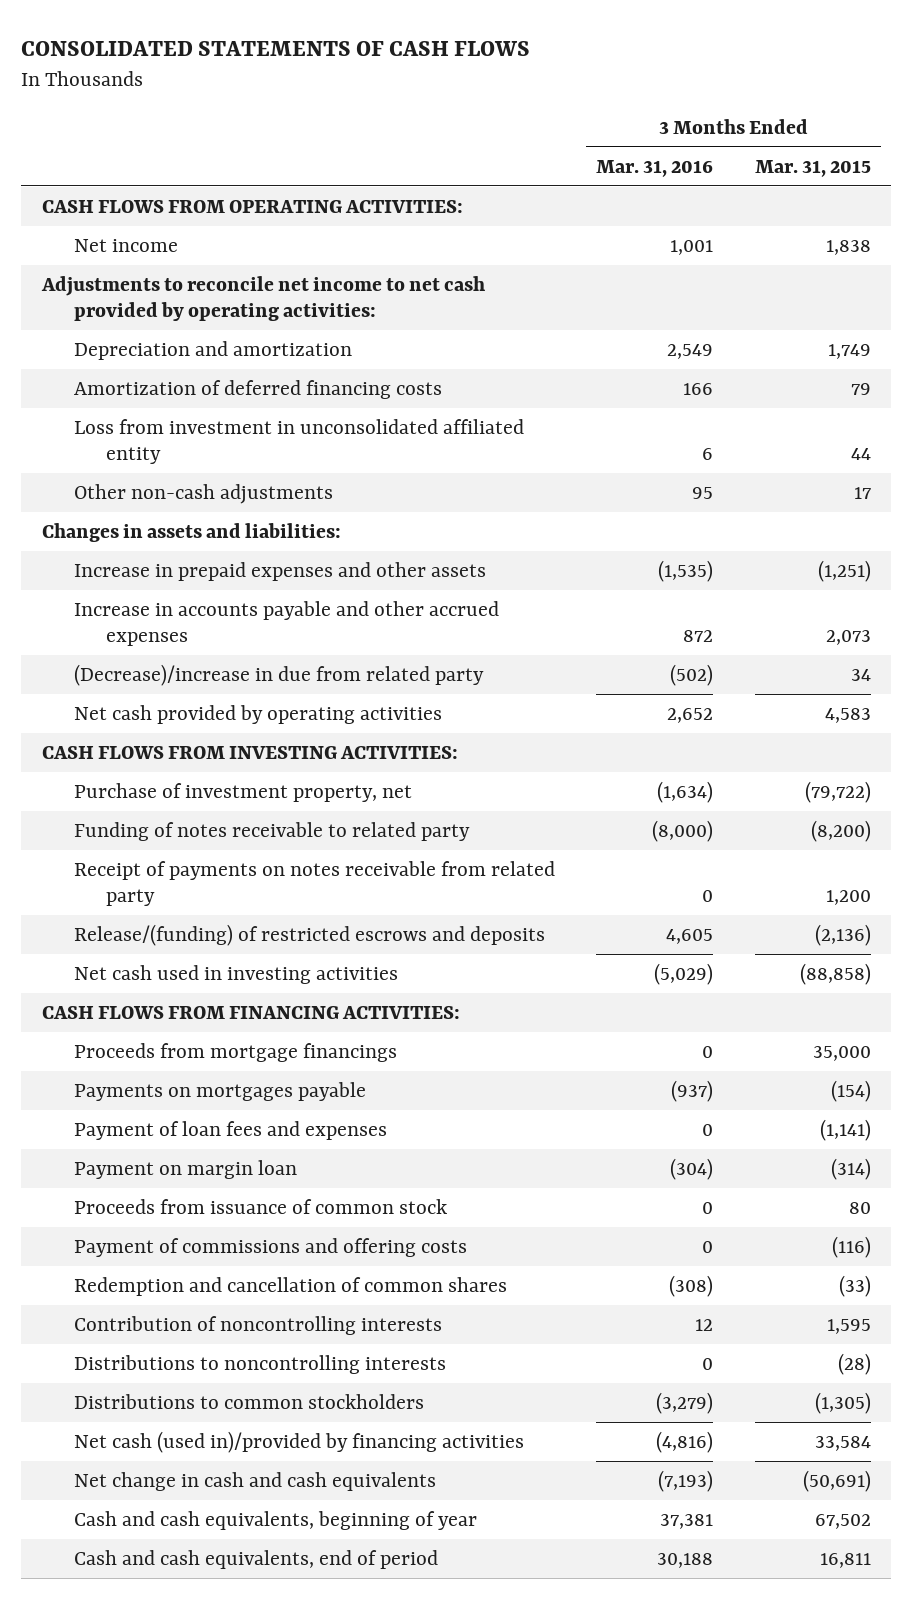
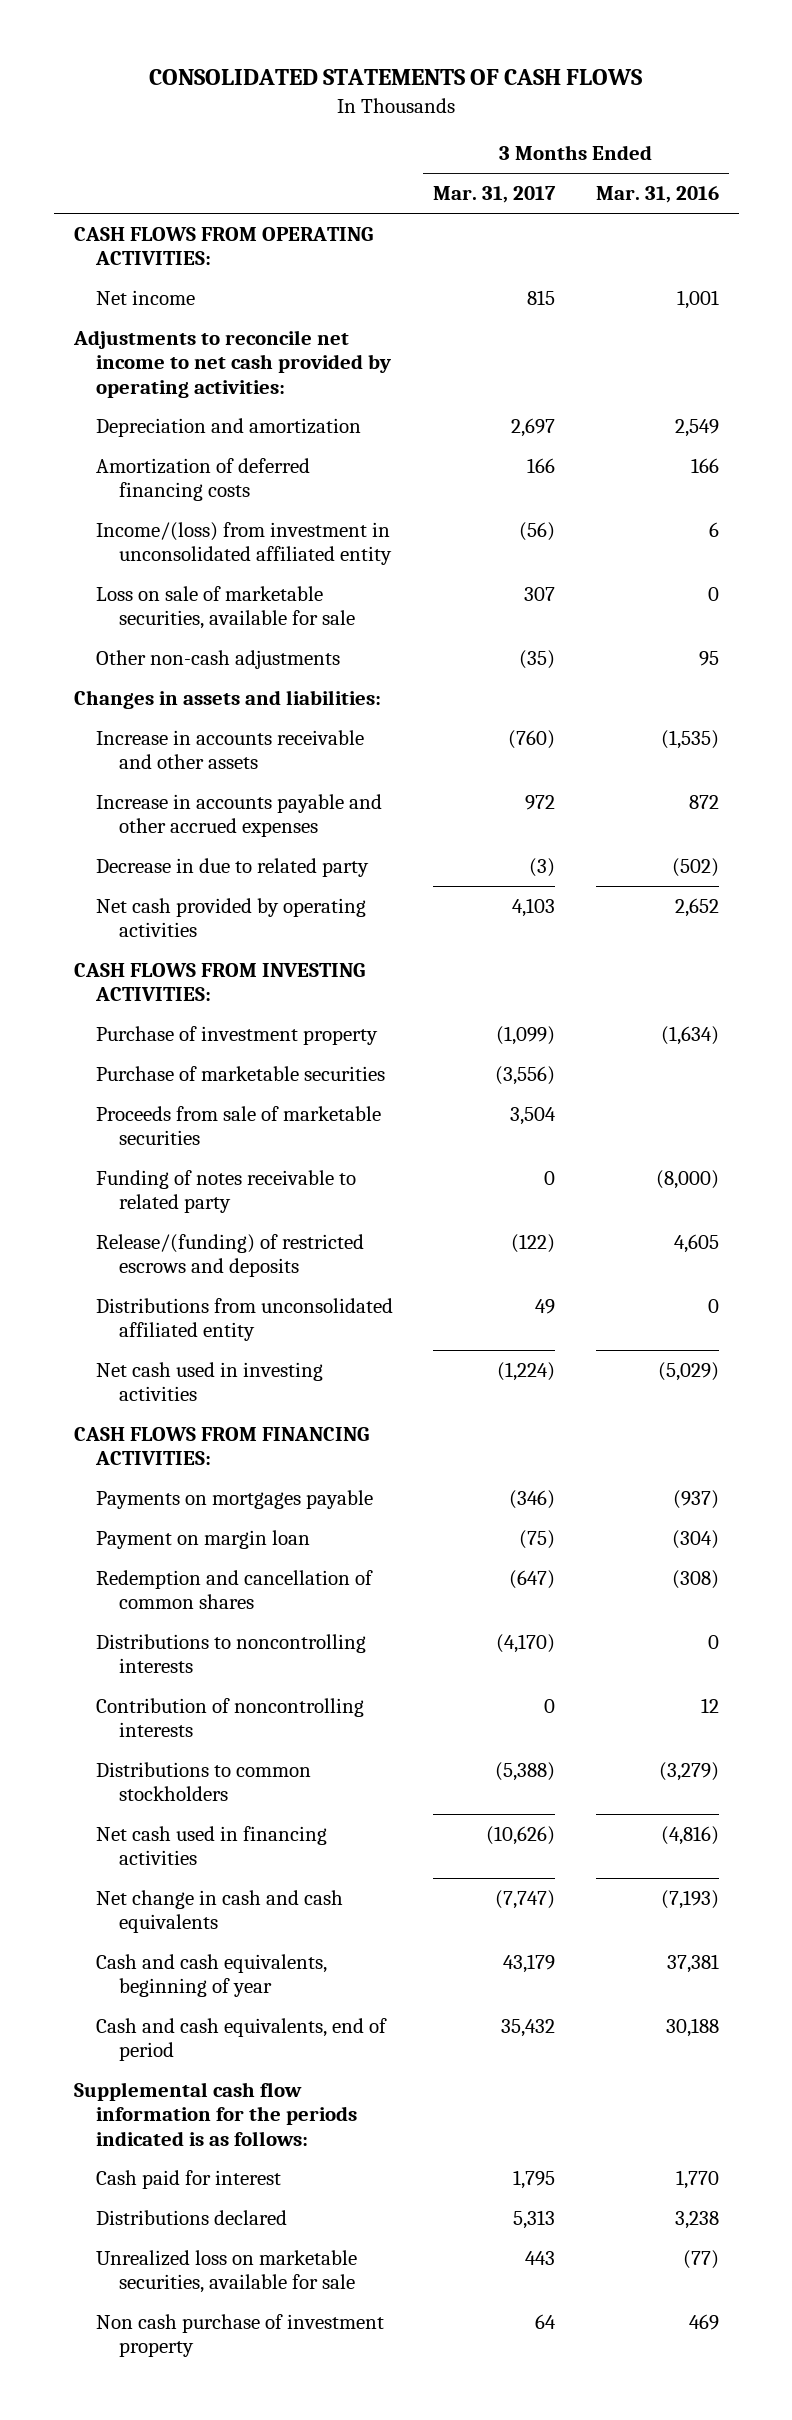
[754,159,871,177] Mar. 31, 2015 -> none
none -> [433,186,557,204] Mar. 31, 2017
[73,418,524,465] Loss from investment in unconsolidated affiliated entity -> [96,521,392,566] Income/(loss) from investment in unconsolidated affiliated entity
none -> [96,585,355,630] Loss on sale of marketable securities, available for sale
[73,561,486,581] Increase in prepaid expenses and other assets -> [96,729,365,770] Increase in accounts receivable and other assets
[73,663,484,686] (Decrease)/increase in due from related party -> [96,857,370,877] Decrease in due to related party
[73,782,412,802] Purchase of investment property, net -> [96,1025,379,1045] Purchase of investment property
none -> [96,1065,386,1081] Purchase of marketable securities
none -> [96,1105,382,1146] Proceeds from sale of marketable securities
[73,860,555,907] Receipt of payments on notes receivable from related party -> none
none -> [96,1297,394,1342] Distributions from unconsolidated affiliated entity
[73,1042,397,1062] Proceeds from mortgage financings -> none
[73,1120,387,1140] Payment of loan fees and expenses -> none
[73,1198,447,1214] Proceeds from issuance of common stock -> none
[73,1237,467,1257] Payment of commissions and offering costs -> none
[73,1315,442,1335] Contribution of noncontrolling interests -> [96,1697,365,1738] Contribution of noncontrolling interests
[73,1430,524,1453] Net cash (used in)/provided by financing activities -> [96,1825,328,1866] Net cash used in financing activities
none -> [73,2081,358,2146] Supplemental cash flow information for the periods indicated is as follows:
none -> [96,2169,282,2189] Cash paid for interest
none -> [96,2209,288,2225] Distributions declared
none -> [96,2249,358,2294] Unrealized loss on marketable securities, available for sale
none -> [96,2313,385,2358] Non cash purchase of investment property

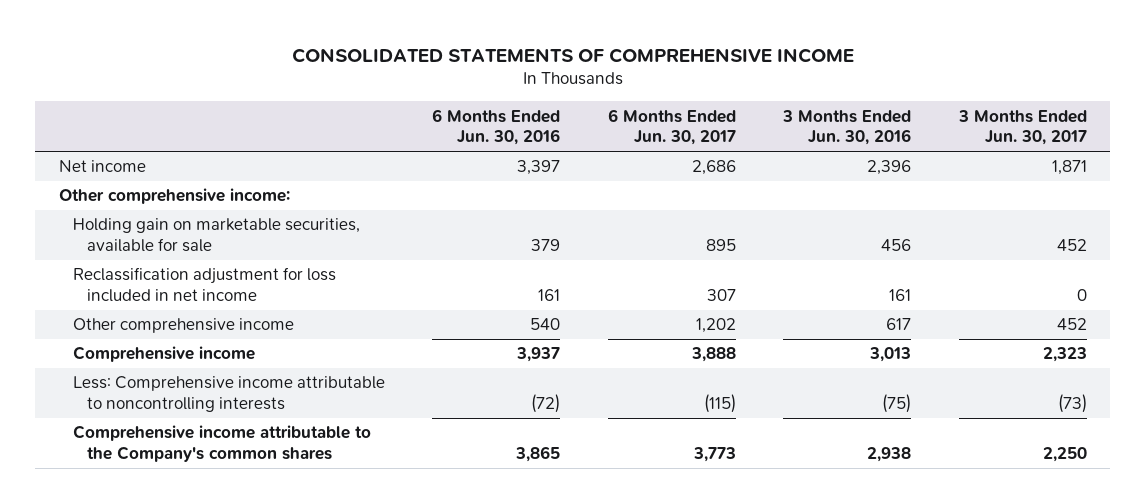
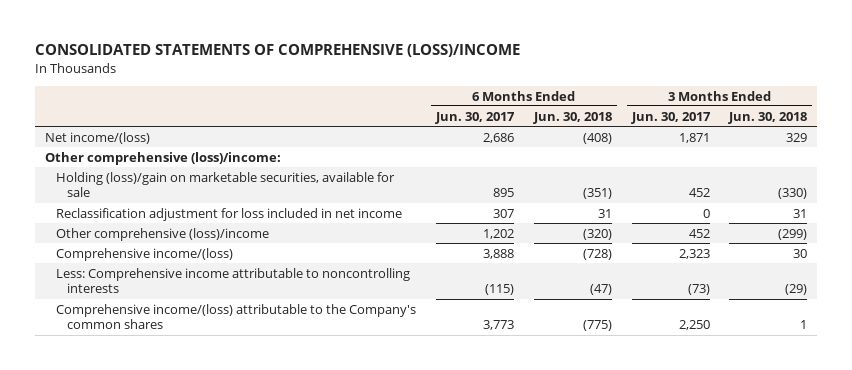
[291,47,854,63] CONSOLIDATED STATEMENTS OF COMPREHENSIVE INCOME -> [34,44,520,58] CONSOLIDATED STATEMENTS OF COMPREHENSIVE (LOSS)/INCOME
[432,108,561,146] 6 Months Ended Jun. 30, 2016 -> none
[782,109,912,146] 3 Months Ended Jun. 30, 2016 -> none
none -> [532,111,612,124] Jun. 30, 2018
none -> [728,111,808,124] Jun. 30, 2018
[59,160,147,173] Net income -> [44,131,150,144] Net income/(loss)
[59,188,291,205] Other comprehensive income: -> [44,151,281,165] Other comprehensive (loss)/income:
[72,218,360,252] Holding gain on marketable securities, available for sale -> [55,171,395,198] Holding (loss)/gain on marketable securities, available for sale
[72,318,294,334] Other comprehensive income -> [55,227,269,241] Other comprehensive (loss)/income
[72,346,255,363] Comprehensive income -> [55,247,233,261] Comprehensive income/(loss)
[72,425,371,462] Comprehensive income attributable to the Company's common shares -> [55,303,416,330] Comprehensive income/(loss) attributable to the Company's common shares

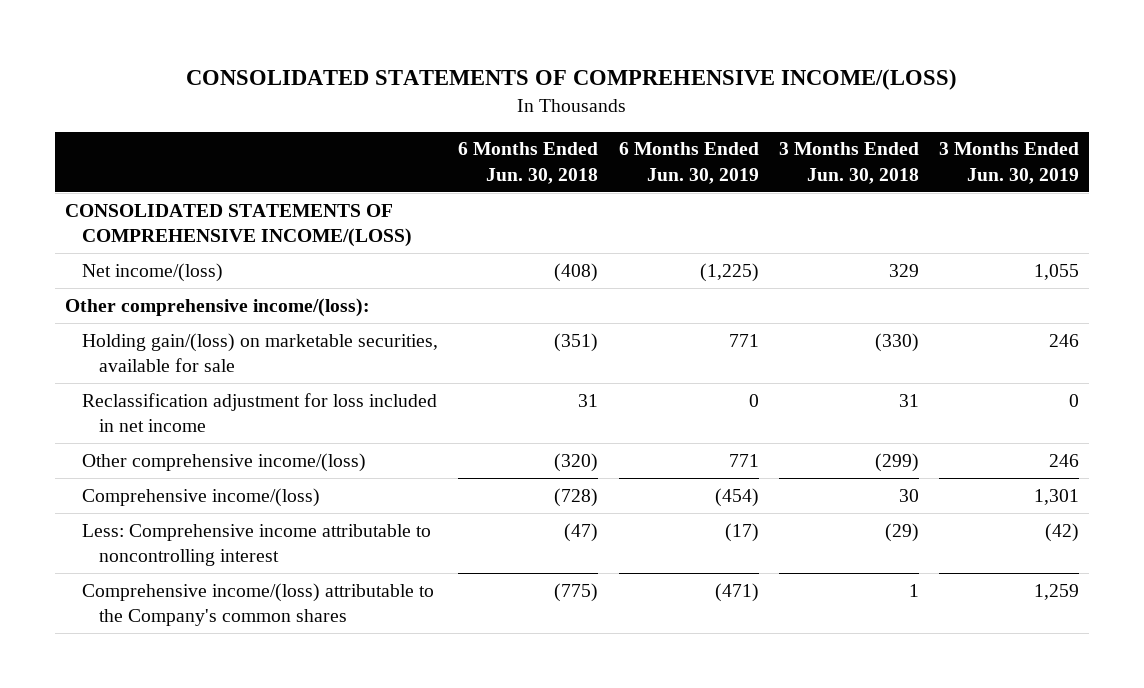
[34,44,520,58] CONSOLIDATED STATEMENTS OF COMPREHENSIVE (LOSS)/INCOME -> [185,69,957,91] CONSOLIDATED STATEMENTS OF COMPREHENSIVE INCOME/(LOSS)
[434,111,515,124] Jun. 30, 2017 -> none
[630,111,711,124] Jun. 30, 2017 -> none
none -> [618,142,759,184] 6 Months Ended Jun. 30, 2019
none -> [939,142,1080,184] 3 Months Ended Jun. 30, 2019
none -> [64,203,412,248] CONSOLIDATED STATEMENTS OF COMPREHENSIVE INCOME/(LOSS)
[44,151,281,165] Other comprehensive (loss)/income: -> [64,297,370,317] Other comprehensive income/(loss):
[55,171,395,198] Holding (loss)/gain on marketable securities, available for sale -> [81,332,438,373] Holding gain/(loss) on marketable securities, available for sale
[55,227,269,241] Other comprehensive (loss)/income -> [81,452,366,472] Other comprehensive income/(loss)
[55,267,410,294] Less: Comprehensive income attributable to noncontrolling interests -> [81,523,431,567] Less: Comprehensive income attributable to noncontrolling interest

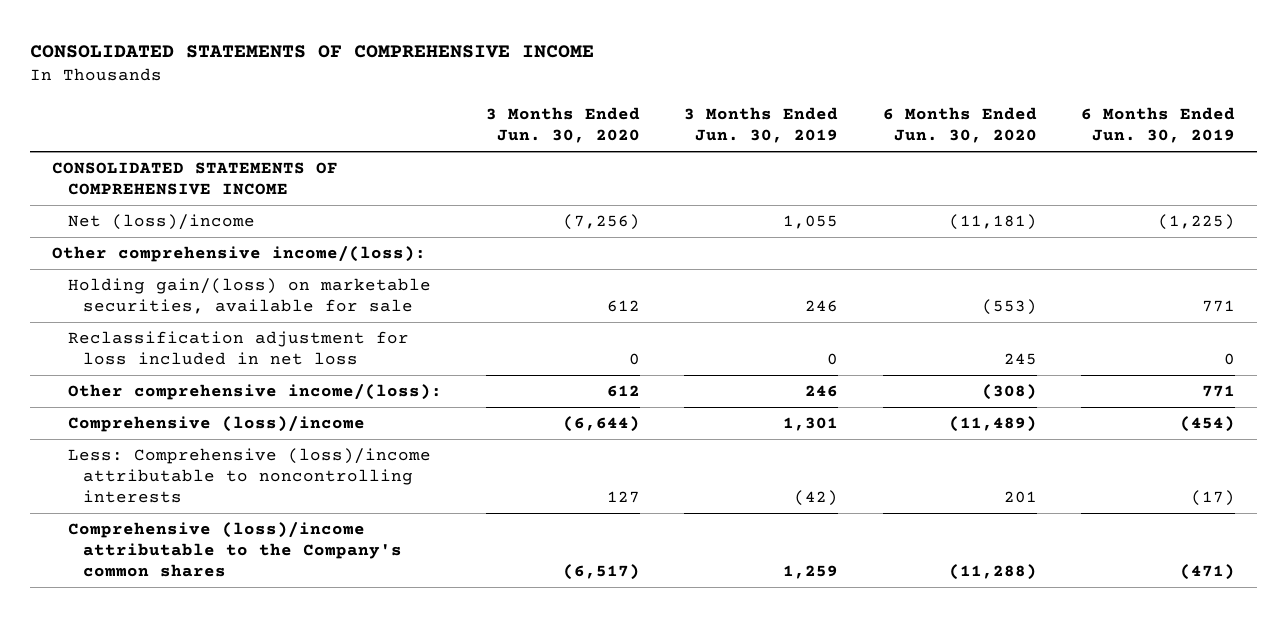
[185,69,957,91] CONSOLIDATED STATEMENTS OF COMPREHENSIVE INCOME/(LOSS) -> [30,45,595,59] CONSOLIDATED STATEMENTS OF COMPREHENSIVE INCOME
[458,142,599,184] 6 Months Ended Jun. 30, 2018 -> none
[778,142,919,184] 3 Months Ended Jun. 30, 2018 -> none
none -> [486,107,641,143] 3 Months Ended Jun. 30, 2020
none -> [882,107,1037,143] 6 Months Ended Jun. 30, 2020
[64,203,412,248] CONSOLIDATED STATEMENTS OF COMPREHENSIVE INCOME/(LOSS) -> [52,162,339,196] CONSOLIDATED STATEMENTS OF COMPREHENSIVE INCOME
[81,262,223,282] Net income/(loss) -> [67,214,255,231] Net (loss)/income
[81,392,437,433] Reclassification adjustment for loss included in net income -> [67,331,409,366] Reclassification adjustment for loss included in net loss
[81,452,366,472] Other comprehensive income/(loss) -> [67,384,442,401] Other comprehensive income/(loss):
[81,487,320,507] Comprehensive income/(loss) -> [67,416,365,433] Comprehensive (loss)/income
[81,523,431,567] Less: Comprehensive income attributable to noncontrolling interest -> [67,448,431,504] Less: Comprehensive (loss)/income attributable to noncontrolling interests
[81,582,434,627] Comprehensive income/(loss) attributable to the Company's common shares -> [67,522,402,578] Comprehensive (loss)/income attributable to the Company's common shares

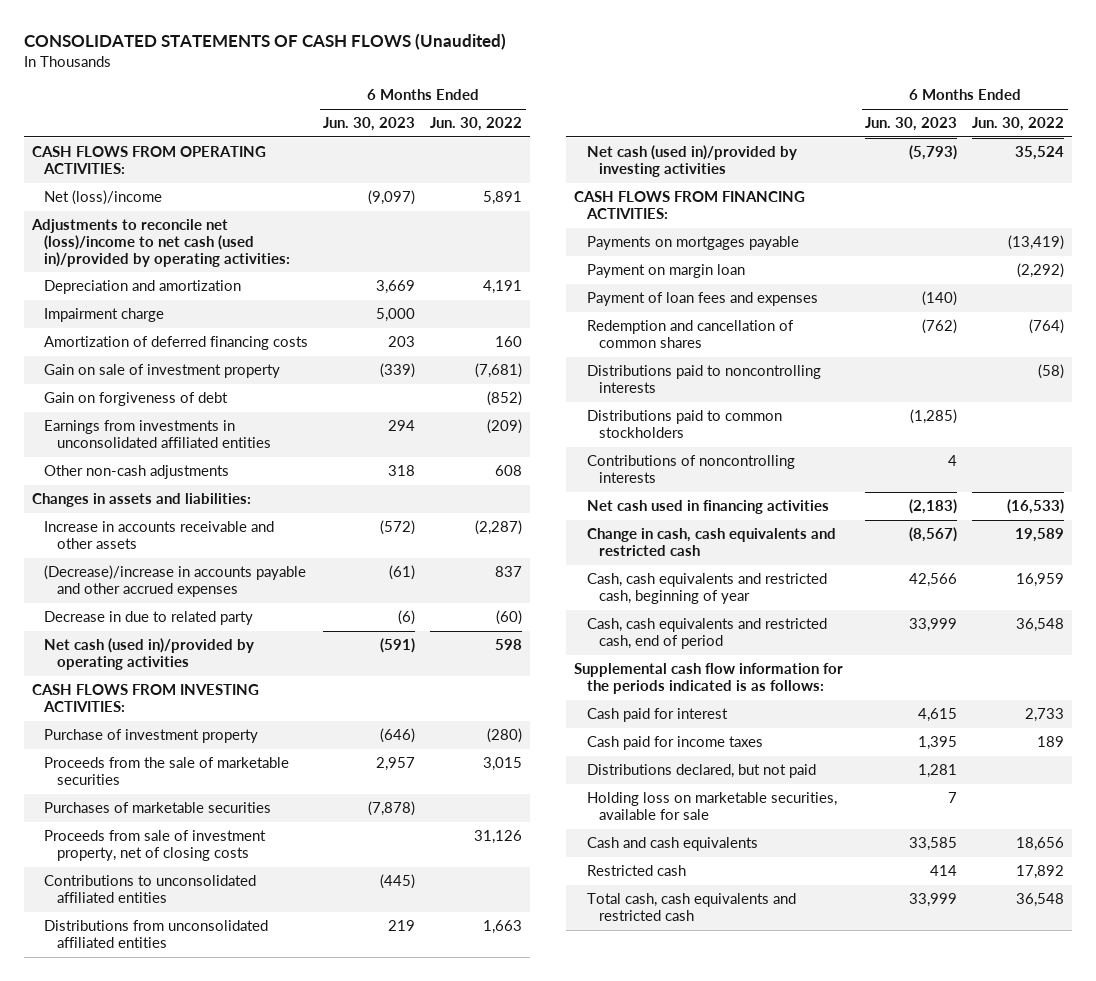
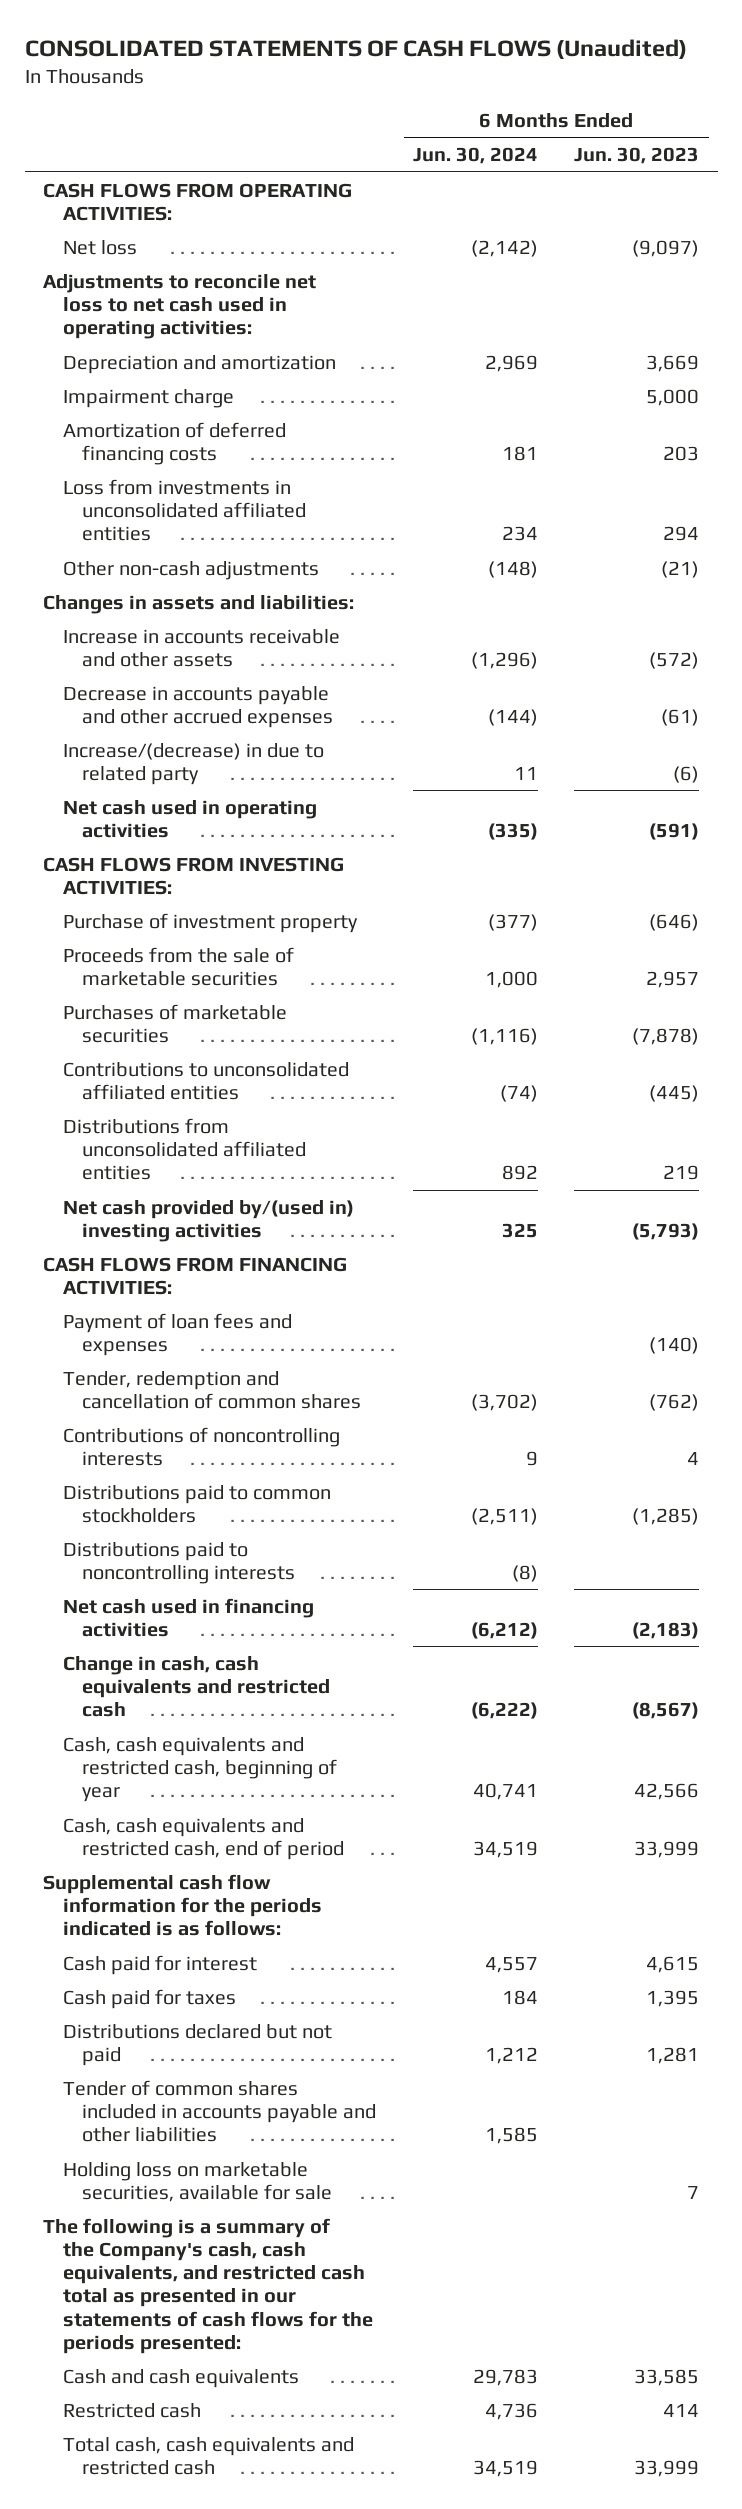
[430,117,523,132] Jun. 30, 2022 -> none
none -> [412,147,538,165] Jun. 30, 2024
[44,190,163,206] Net (loss)/income -> [62,239,137,255] Net loss
[30,219,291,267] Adjustments to reconcile net (loss)/income to net cash (used in)/provided by operating activities: -> [43,273,317,340] Adjustments to reconcile net loss to net cash used in operating activities:
[44,364,281,379] Gain on sale of investment property -> none
[44,392,229,407] Gain on forgiveness of debt -> none
[44,420,272,448] Earnings from investments in unconsolidated affiliated entities -> [62,478,307,542] Loss from investments in unconsolidated affiliated entities
[388,465,416,477] 318 -> [661,560,700,578] (21)
[44,565,307,597] (Decrease)/increase in accounts payable and other accrued expenses -> [62,685,334,728] Decrease in accounts payable and other accrued expenses
[44,611,254,626] Decrease in due to related party -> [62,742,324,785] Increase/(decrease) in due to related party
[44,638,255,670] Net cash (used in)/provided by operating activities -> [62,799,317,838] Net cash used in operating activities
[44,830,267,861] Proceeds from sale of investment property, net of closing costs -> none
[586,145,797,177] Net cash (used in)/provided by investing activities -> [62,1199,354,1242] Net cash provided by/(used in) investing activities
[586,236,799,251] Payments on mortgages payable -> none
[586,264,745,279] Payment on margin loan -> none
[586,320,794,348] Redemption and cancellation of common shares -> [62,1370,362,1409] Tender, redemption and cancellation of common shares
[586,410,782,438] Distributions paid to common stockholders -> [62,1484,331,1523] Distributions paid to common stockholders
[586,365,821,393] Distributions paid to noncontrolling interests -> [62,1541,296,1584] Distributions paid to noncontrolling interests
[586,736,763,751] Cash paid for income taxes -> [62,1988,236,2009] Cash paid for taxes
[586,764,816,779] Distributions declared, but not paid -> [62,2023,332,2066] Distributions declared but not paid
none -> [62,2079,377,2143] Tender of common shares included in accounts payable and other liabilities
none -> [43,2217,373,2355] The following is a summary of the Company's cash, cash equivalents, and restricted cash total as presented in our statements of cash flows for the periods presented:

